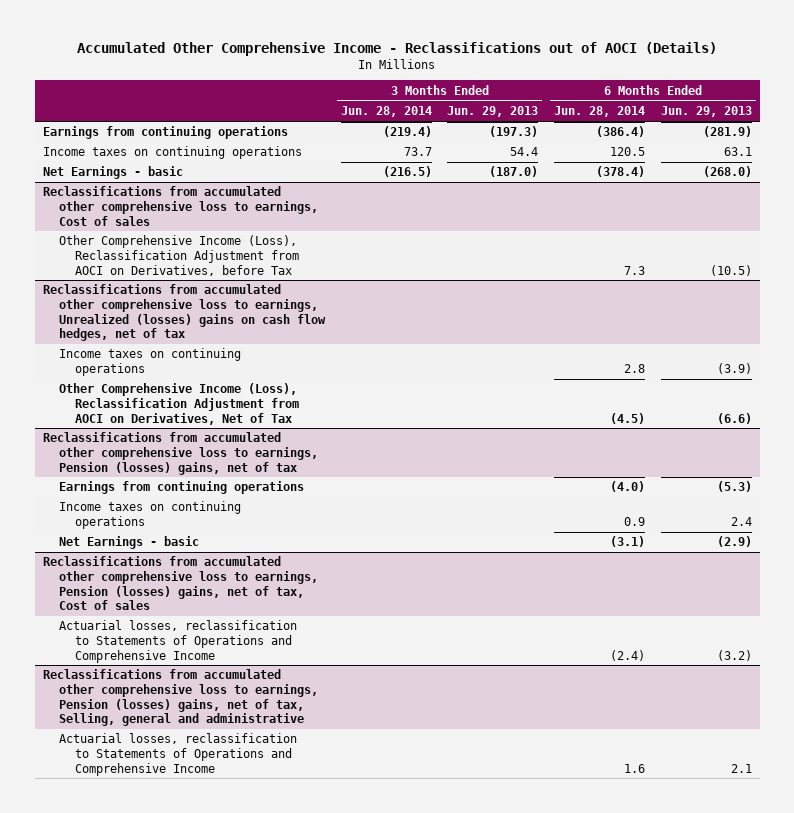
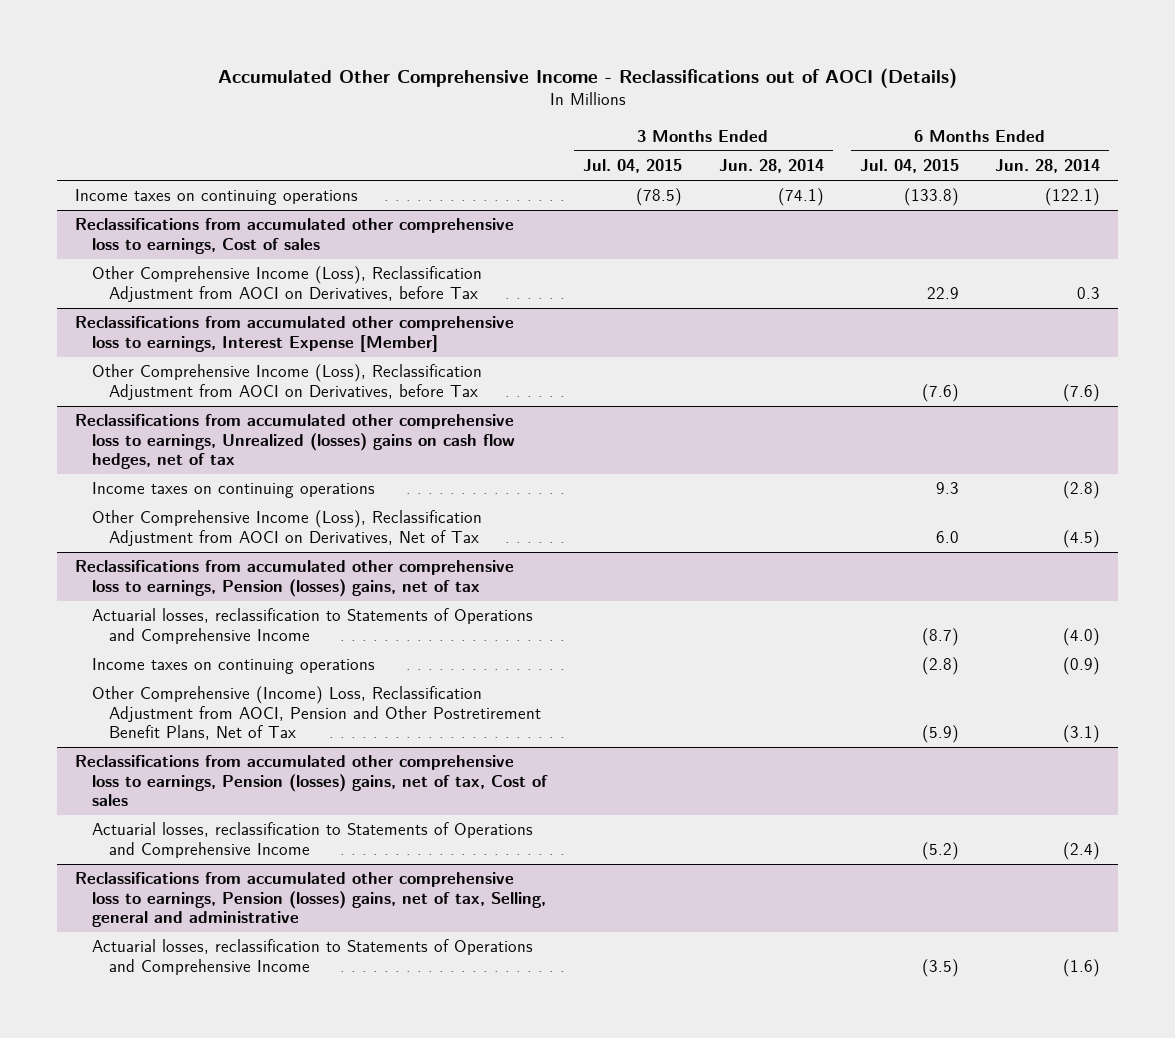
[447,106,539,118] Jun. 29, 2013 -> none
[660,106,752,118] Jun. 29, 2013 -> none
none -> [583,159,683,174] Jul. 04, 2015
none -> [859,159,959,174] Jul. 04, 2015
[42,126,288,140] Earnings from continuing operations -> none
[42,166,183,180] Net Earnings - basic -> none
[403,147,432,157] 73.7 -> [777,188,824,207] (74.1)
[610,147,646,157] 120.5 -> [1045,188,1101,207] (122.1)
[624,265,646,275] 7.3 -> [1077,286,1101,299] 0.3
none -> [75,316,515,352] Reclassifications from accumulated other comprehensive loss to earnings, Interest Expense [Member]
none -> [92,364,483,400] Other Comprehensive Income (Loss), Reclassification Adjustment from AOCI on Derivatives, before Tax
[624,364,646,374] 2.8 -> [1063,481,1101,500] (2.8)
[58,481,304,495] Earnings from continuing operations -> none
[58,536,199,550] Net Earnings - basic -> none
none -> [92,608,534,644] Actuarial losses, reclassification to Statements of Operations and Comprehensive Income
[624,517,646,527] 0.9 -> [1063,657,1101,676] (0.9)
none -> [92,686,541,741] Other Comprehensive (Income) Loss, Reclassification Adjustment from AOCI, Pension and Other Postretirement Benefit Plans, Net of Tax
[624,763,646,773] 1.6 -> [1063,958,1101,977] (1.6)

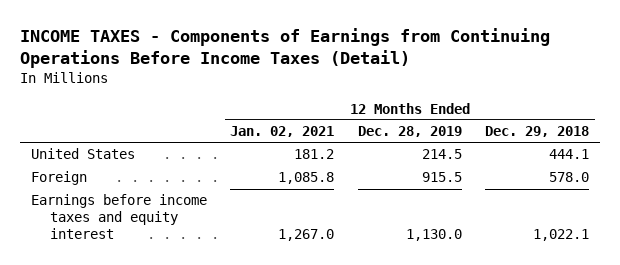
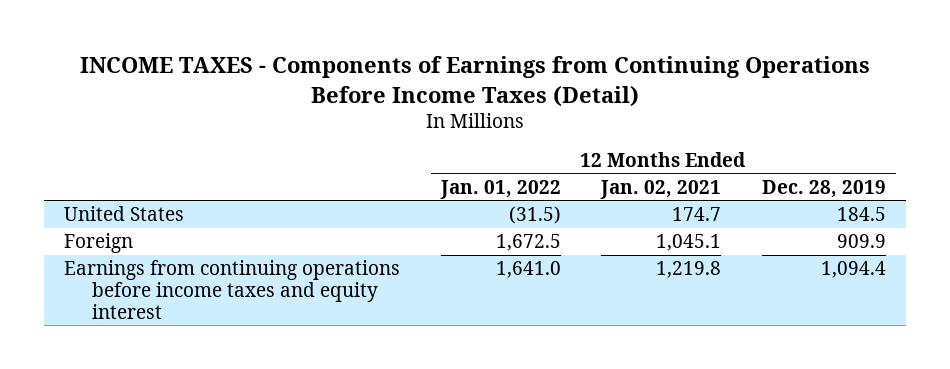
[484,126,589,138] Dec. 29, 2018 -> none
none -> [439,180,561,200] Jan. 01, 2022
[294,149,335,160] 181.2 -> [672,207,722,222] 174.7
[421,149,462,160] 214.5 -> [836,207,886,222] 184.5
[278,172,335,185] 1,085.8 -> [656,234,722,252] 1,045.1
[421,172,462,183] 915.5 -> [836,234,886,249] 909.9
[31,194,208,240] Earnings before income taxes and equity interest -> [64,260,401,319] Earnings from continuing operations before income taxes and equity interest
[278,229,335,242] 1,267.0 -> [656,261,722,279] 1,219.8
[405,229,462,242] 1,130.0 -> [820,261,886,279] 1,094.4

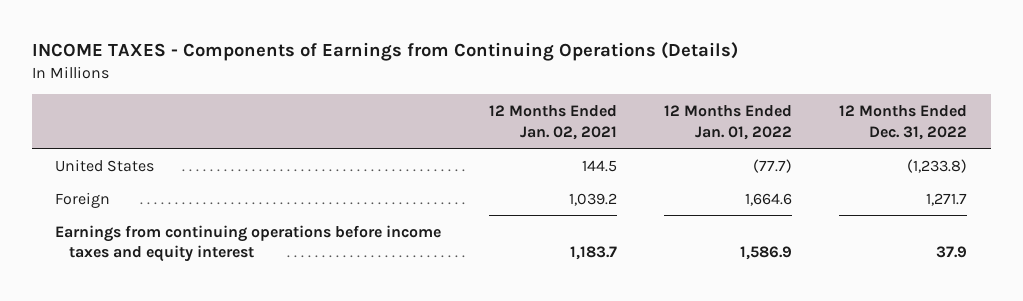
[80,56,871,107] INCOME TAXES - Components of Earnings from Continuing Operations Before Income Taxes (Detail) -> [31,42,738,62] INCOME TAXES - Components of Earnings from Continuing Operations (Details)
[761,180,886,199] Dec. 28, 2019 -> none
none -> [839,104,968,140] 12 Months Ended Dec. 31, 2022
[508,206,561,225] (31.5) -> [753,158,793,173] (77.7)
[672,207,722,222] 174.7 -> [581,159,617,172] 144.5
[495,234,561,252] 1,672.5 -> [745,192,793,206] 1,664.6
[656,234,722,252] 1,045.1 -> [568,192,617,206] 1,039.2
[495,261,561,279] 1,641.0 -> [740,246,793,261] 1,586.9
[656,261,722,279] 1,219.8 -> [569,246,617,261] 1,183.7

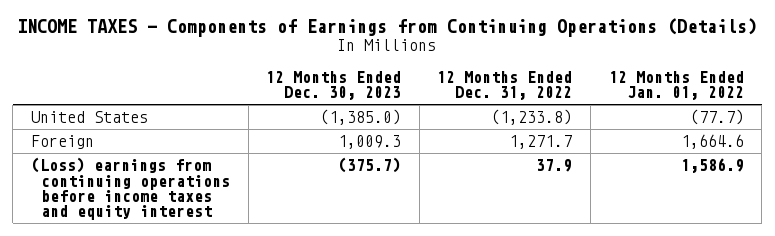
[488,104,617,140] 12 Months Ended Jan. 02, 2021 -> none
none -> [266,70,402,100] 12 Months Ended Dec. 30, 2023
[55,224,442,263] Earnings from continuing operations before income taxes and equity interest -> [30,157,231,221] (Loss) earnings from continuing operations before income taxes and equity interest

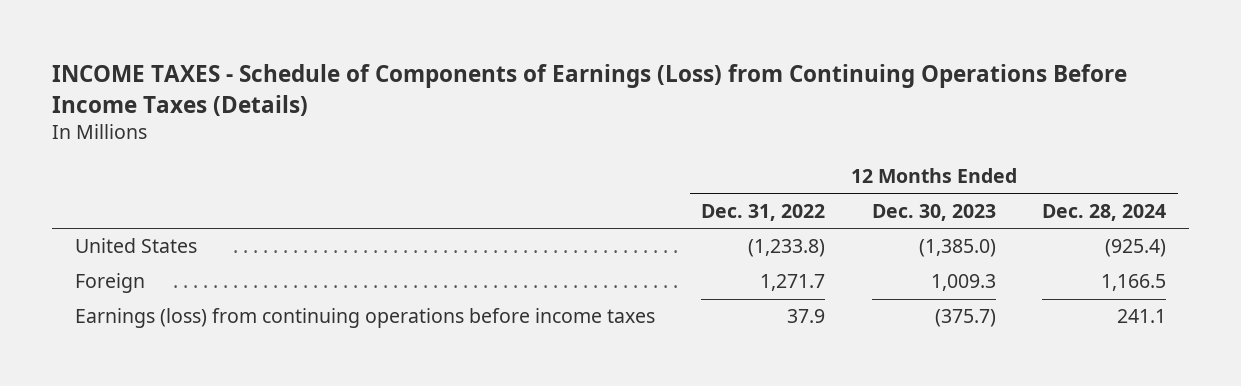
[17,18,758,38] INCOME TAXES - Components of Earnings from Continuing Operations (Details) -> [51,64,1127,116] INCOME TAXES - Schedule of Components of Earnings (Loss) from Continuing Operations Before Income Taxes (Details)
[608,70,744,100] 12 Months Ended Jan. 01, 2022 -> none
none -> [1042,203,1167,221] Dec. 28, 2024
[30,157,231,221] (Loss) earnings from continuing operations before income taxes and equity interest -> [74,308,655,329] Earnings (loss) from continuing operations before income taxes

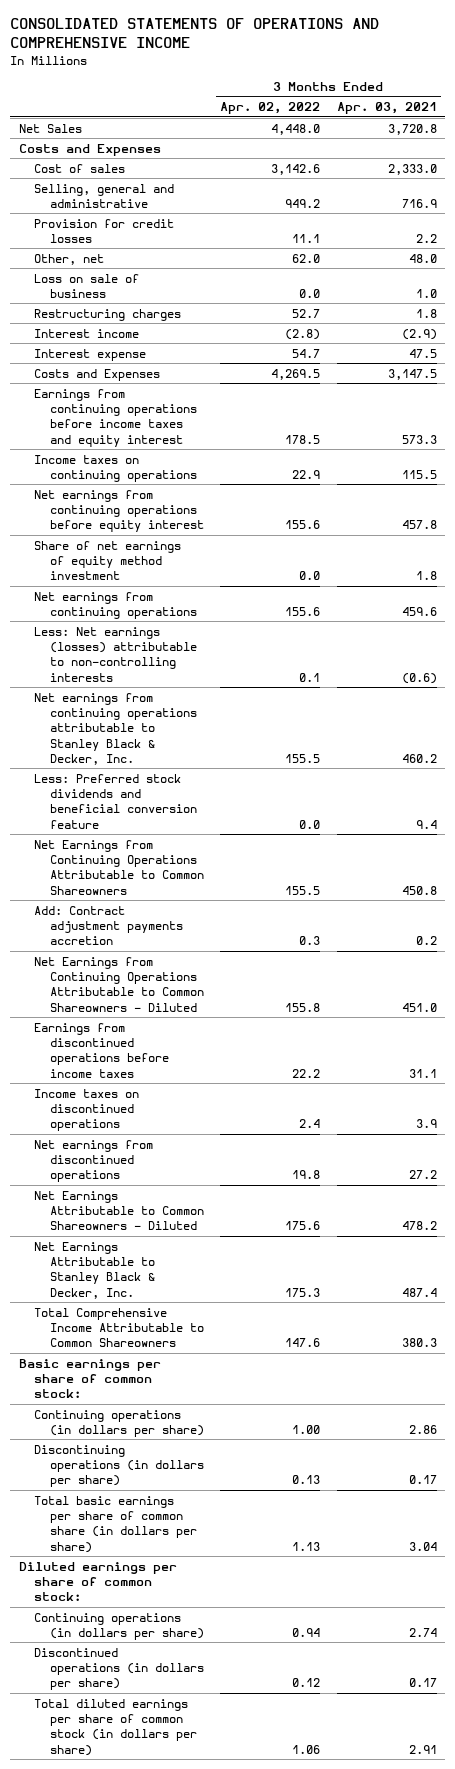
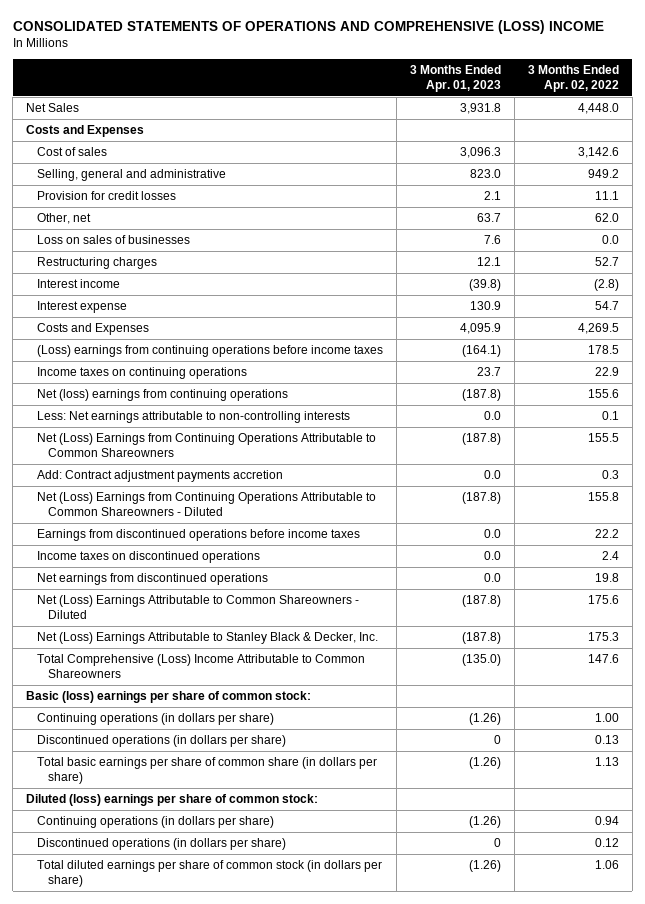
[10,18,380,49] CONSOLIDATED STATEMENTS OF OPERATIONS AND COMPREHENSIVE INCOME -> [12,20,604,35] CONSOLIDATED STATEMENTS OF OPERATIONS AND COMPREHENSIVE (LOSS) INCOME
[336,102,437,115] Apr. 03, 2021 -> none
none -> [409,65,501,92] 3 Months Ended Apr. 01, 2023
[34,273,140,298] Loss on sale of business -> [36,235,190,245] Loss on sales of businesses
[34,388,197,447] Earnings from continuing operations before income taxes and equity interest -> [36,345,383,358] (Loss) earnings from continuing operations before income taxes
[34,489,204,533] Net earnings from continuing operations before equity interest -> none
[34,540,182,581] Share of net earnings of equity method investment -> none
[34,773,197,829] Less: Preferred stock dividends and beneficial conversion feature -> none
[34,839,204,895] Net Earnings from Continuing Operations Attributable to Common Shareowners -> none
[34,591,197,619] Net earnings from continuing operations -> [36,389,288,402] Net (loss) earnings from continuing operations
[34,626,197,682] Less: Net earnings (losses) attributable to non-controlling interests -> [36,411,350,424] Less: Net earnings attributable to non-controlling interests
[34,692,197,765] Net earnings from continuing operations attributable to Stanley Black & Decker, Inc. -> [36,433,376,457] Net (Loss) Earnings from Continuing Operations Attributable to Common Shareowners
[34,956,204,1012] Net Earnings from Continuing Operations Attributable to Common Shareowners - Diluted -> [36,492,376,516] Net (Loss) Earnings from Continuing Operations Attributable to Common Shareowners - Diluted
[34,1190,204,1231] Net Earnings Attributable to Common Shareowners - Diluted -> [36,595,359,619] Net (Loss) Earnings Attributable to Common Shareowners - Diluted
[34,1241,155,1299] Net Earnings Attributable to Stanley Black & Decker, Inc. -> [36,632,378,645] Net (Loss) Earnings Attributable to Stanley Black & Decker, Inc.
[34,1307,204,1348] Total Comprehensive Income Attributable to Common Shareowners -> [36,654,365,678] Total Comprehensive (Loss) Income Attributable to Common Shareowners
[18,1358,161,1399] Basic earnings per share of common stock: -> [26,691,312,704] Basic (loss) earnings per share of common stock:
[34,1444,204,1488] Discontinuing operations (in dollars per share) -> [36,735,286,748] Discontinued operations (in dollars per share)
[18,1561,177,1602] Diluted earnings per share of common stock: -> [26,794,319,807] Diluted (loss) earnings per share of common stock:

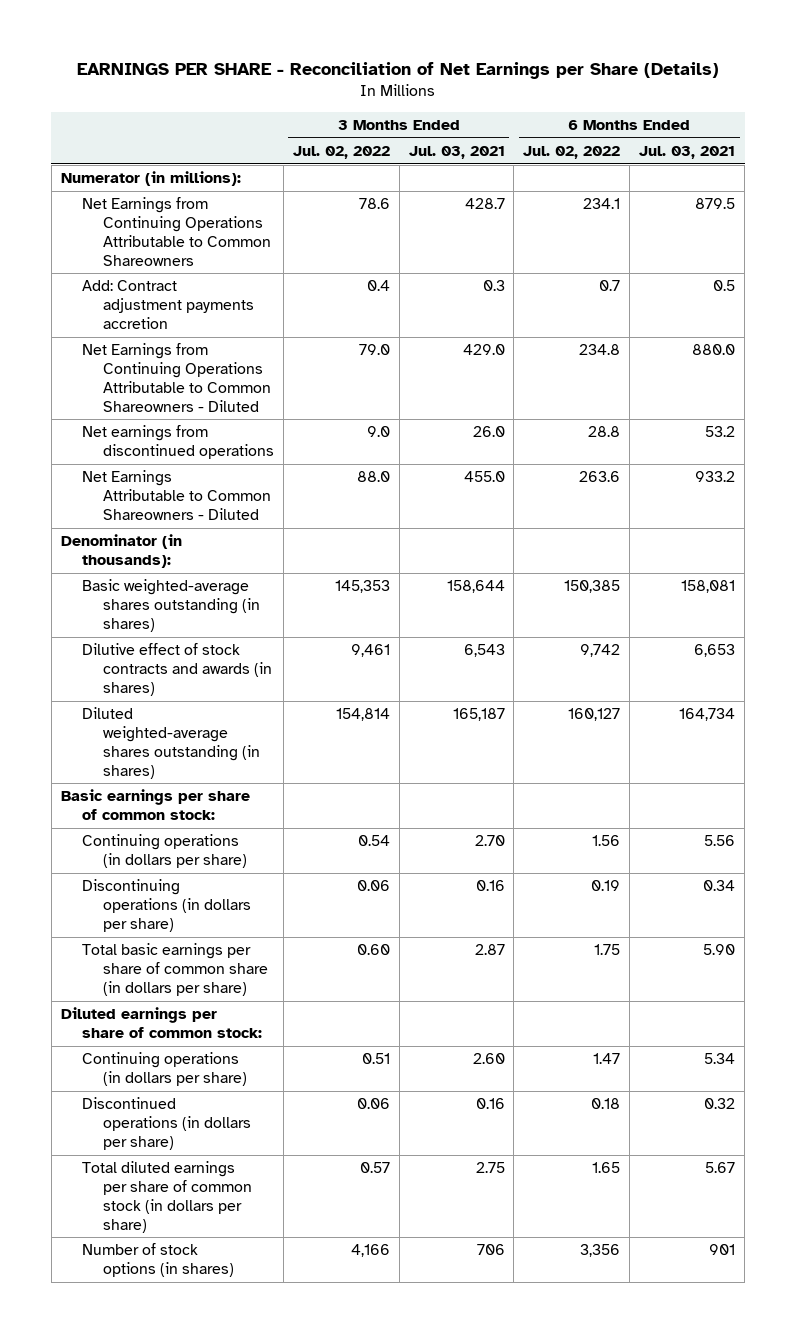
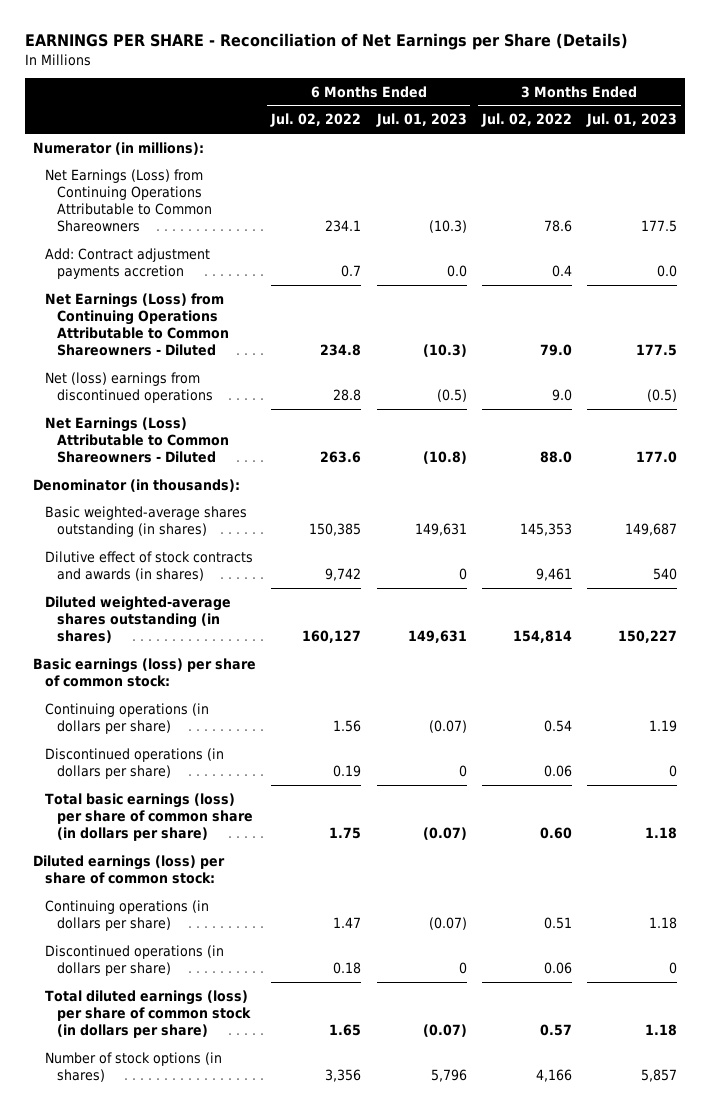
[408,146,505,160] Jul. 03, 2021 -> none
[639,146,736,160] Jul. 03, 2021 -> none
none -> [375,113,467,128] Jul. 01, 2023
none -> [586,113,678,128] Jul. 01, 2023
[81,197,271,266] Net Earnings from Continuing Operations Attributable to Common Shareowners -> [45,168,213,233] Net Earnings (Loss) from Continuing Operations Attributable to Common Shareowners
[81,343,271,412] Net Earnings from Continuing Operations Attributable to Common Shareowners - Diluted -> [45,292,230,357] Net Earnings (Loss) from Continuing Operations Attributable to Common Shareowners - Diluted
[81,425,274,460] Net earnings from discontinued operations -> [45,371,214,403] Net (loss) earnings from discontinued operations
[81,470,271,520] Net Earnings Attributable to Common Shareowners - Diluted -> [45,416,230,463] Net Earnings (Loss) Attributable to Common Shareowners - Diluted
[60,789,250,821] Basic earnings per share of common stock: -> [32,657,256,687] Basic earnings (loss) per share of common stock:
[81,879,251,932] Discontinuing operations (in dollars per share) -> [45,747,225,779] Discontinued operations (in dollars per share)
[81,943,268,996] Total basic earnings per share of common share (in dollars per share) -> [45,792,254,841] Total basic earnings (loss) per share of common share (in dollars per share)
[60,1007,262,1039] Diluted earnings per share of common stock: -> [32,854,225,884] Diluted earnings (loss) per share of common stock:
[81,1161,252,1233] Total diluted earnings per share of common stock (in dollars per share) -> [45,989,252,1038] Total diluted earnings (loss) per share of common stock (in dollars per share)

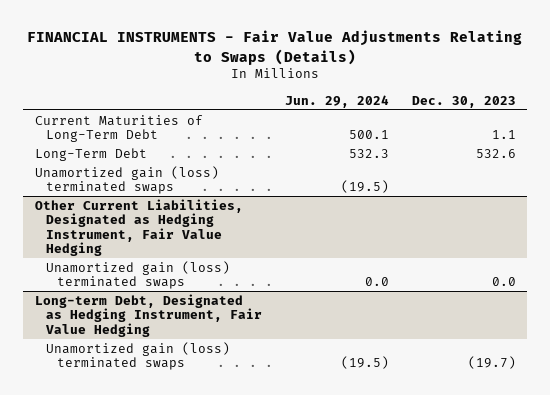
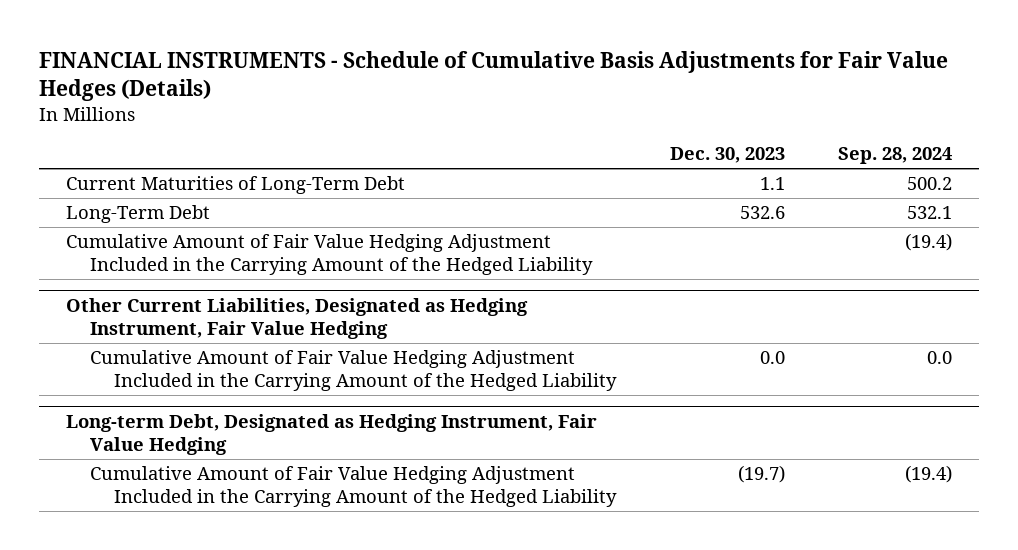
[27,30,523,65] FINANCIAL INSTRUMENTS - Fair Value Adjustments Relating to Swaps (Details) -> [39,50,949,101] FINANCIAL INSTRUMENTS - Schedule of Cumulative Basis Adjustments for Fair Value Hedges (Details)
[284,94,389,108] Jun. 29, 2024 -> none
none -> [838,147,953,165] Sep. 28, 2024
[34,165,219,195] Unamortized gain (loss) terminated swaps -> [65,234,594,276] Cumulative Amount of Fair Value Hedging Adjustment Included in the Carrying Amount of the Hedged Liability
[45,260,230,290] Unamortized gain (loss) terminated swaps -> [90,350,618,392] Cumulative Amount of Fair Value Hedging Adjustment Included in the Carrying Amount of the Hedged Liability
[45,341,230,371] Unamortized gain (loss) terminated swaps -> [90,466,618,508] Cumulative Amount of Fair Value Hedging Adjustment Included in the Carrying Amount of the Hedged Liability

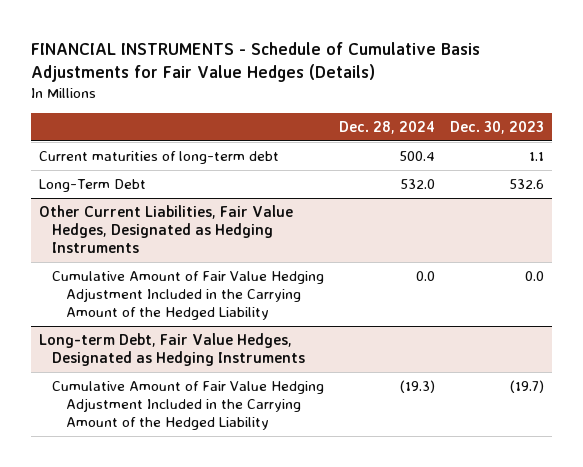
[838,147,953,165] Sep. 28, 2024 -> none
none -> [339,120,436,134] Dec. 28, 2024
[65,176,405,195] Current Maturities of Long-Term Debt -> [38,151,279,165] Current maturities of long-term debt
[65,234,594,276] Cumulative Amount of Fair Value Hedging Adjustment Included in the Carrying Amount of the Hedged Liability -> none
[65,297,528,339] Other Current Liabilities, Designated as Hedging Instrument, Fair Value Hedging -> [38,205,293,254] Other Current Liabilities, Fair Value Hedges, Designated as Hedging Instruments
[65,413,597,455] Long-term Debt, Designated as Hedging Instrument, Fair Value Hedging -> [38,333,306,367] Long-term Debt, Fair Value Hedges, Designated as Hedging Instruments

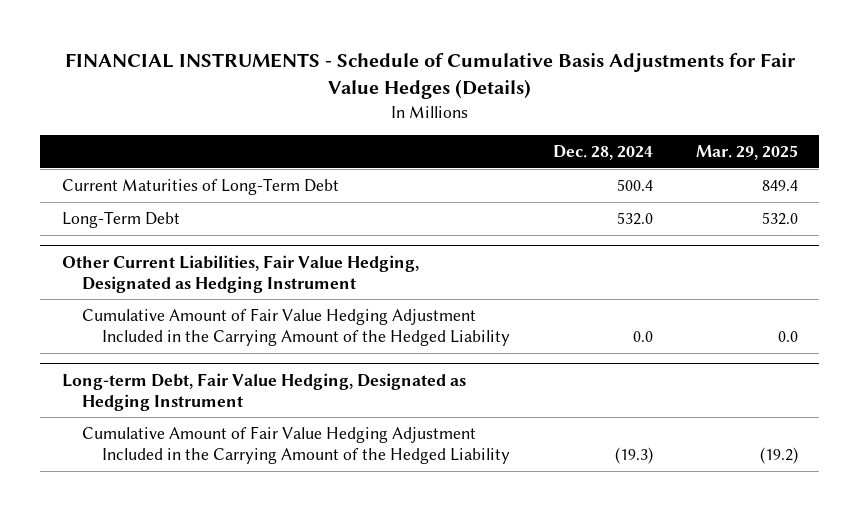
[450,120,545,134] Dec. 30, 2023 -> none
none -> [695,145,798,161] Mar. 29, 2025
[38,151,279,165] Current maturities of long-term debt -> [61,178,339,196] Current Maturities of Long-Term Debt
[38,205,293,254] Other Current Liabilities, Fair Value Hedges, Designated as Hedging Instruments -> [61,254,419,293] Other Current Liabilities, Fair Value Hedging, Designated as Hedging Instrument
[38,333,306,367] Long-term Debt, Fair Value Hedges, Designated as Hedging Instruments -> [61,372,466,411] Long-term Debt, Fair Value Hedging, Designated as Hedging Instrument

